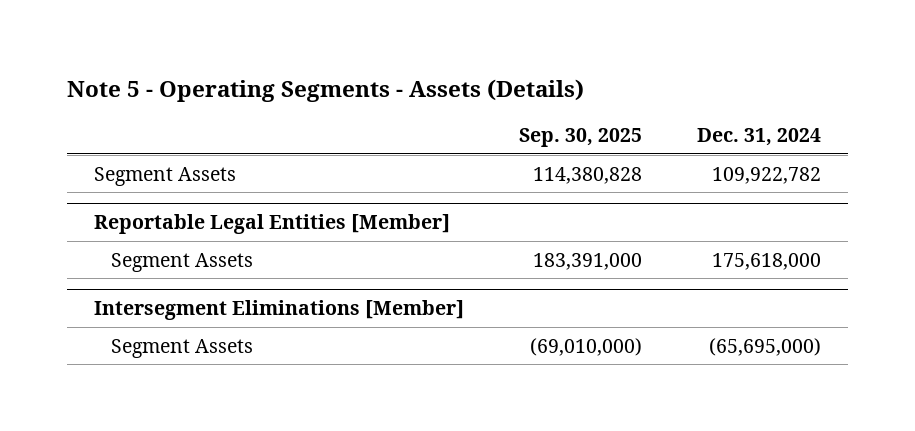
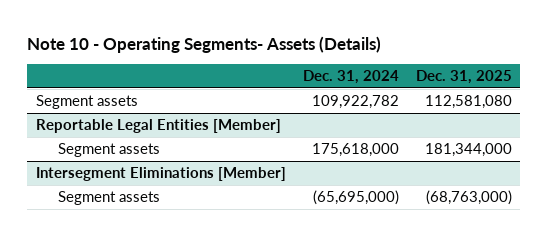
[66,79,584,103] Note 5 - Operating Segments - Assets (Details) -> [27,35,382,53] Note 10 - Operating Segments- Assets (Details)
[519,127,643,147] Sep. 30, 2025 -> none
none -> [415,70,512,85] Dec. 31, 2025
[94,166,237,186] Segment Assets -> [35,94,138,109] Segment assets
[110,252,253,272] Segment Assets -> [57,142,160,157] Segment assets
[110,338,253,358] Segment Assets -> [57,190,160,205] Segment assets

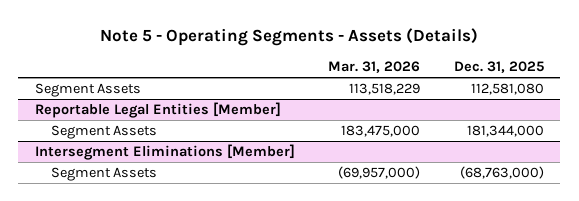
[27,35,382,53] Note 10 - Operating Segments- Assets (Details) -> [100,28,479,47] Note 5 - Operating Segments - Assets (Details)
[302,70,399,85] Dec. 31, 2024 -> none
none -> [328,61,421,74] Mar. 31, 2026
[35,94,138,109] Segment assets -> [34,83,141,98] Segment Assets
[57,142,160,157] Segment assets -> [50,125,157,140] Segment Assets
[57,190,160,205] Segment assets -> [50,167,157,182] Segment Assets

